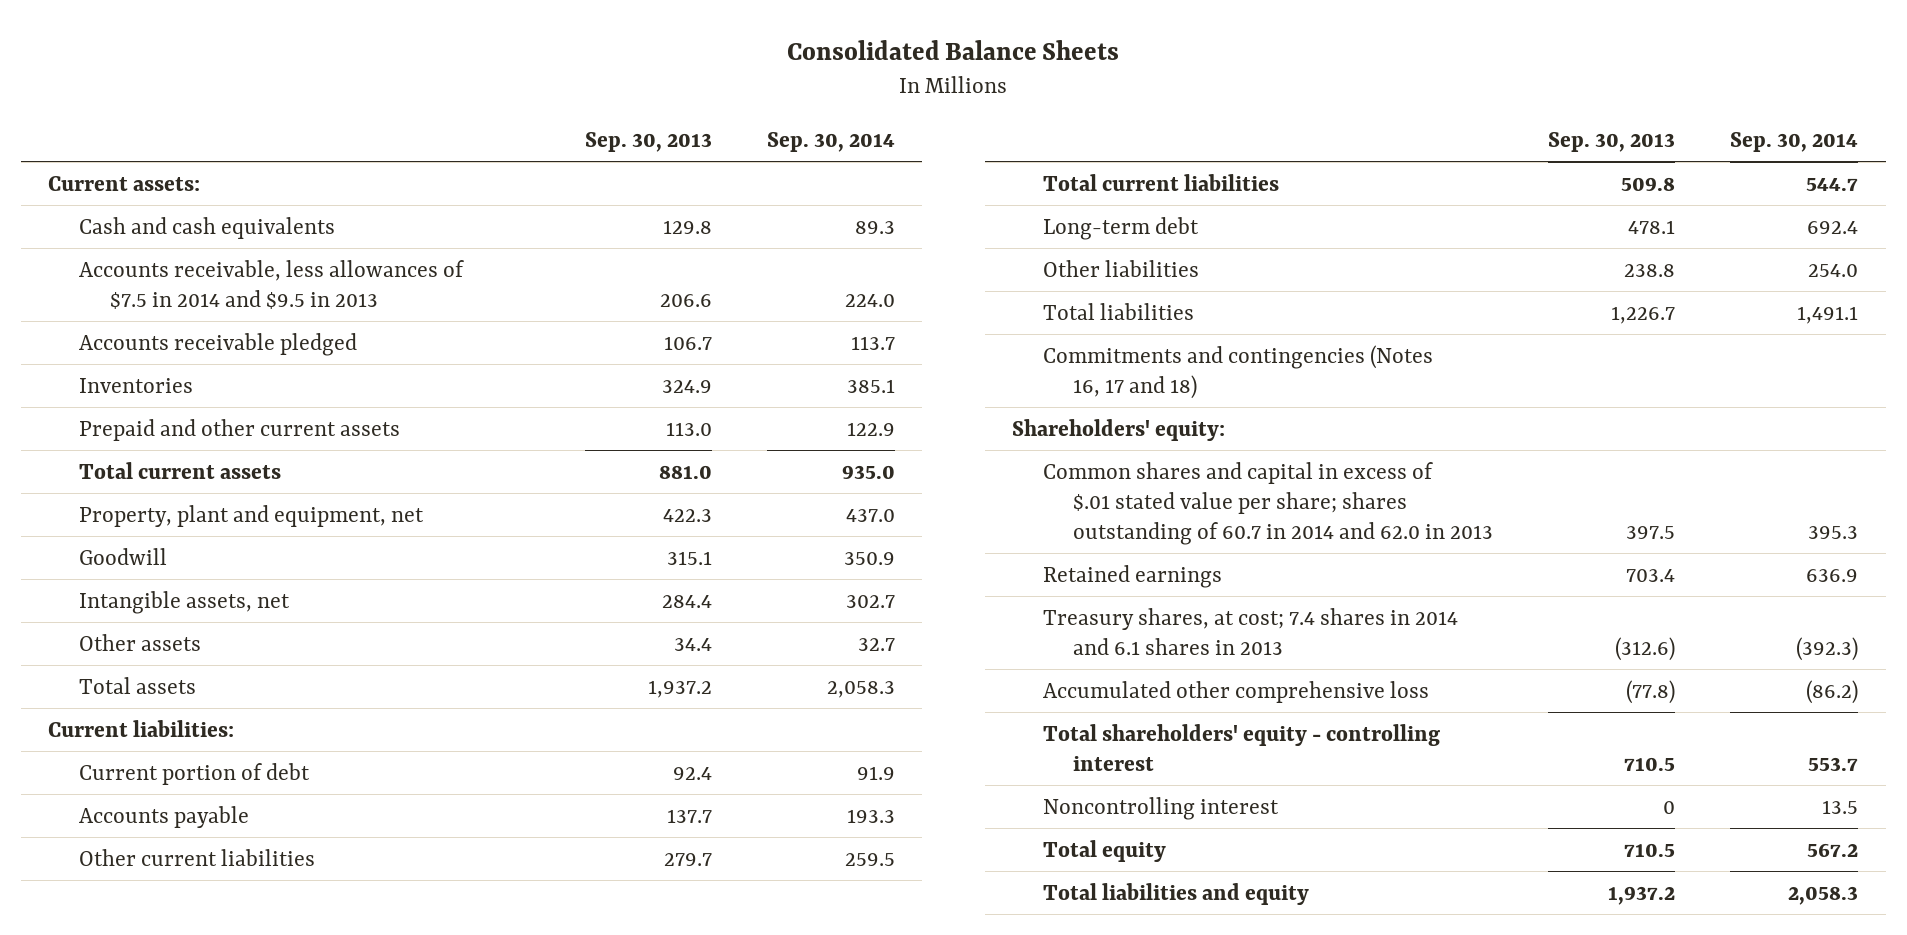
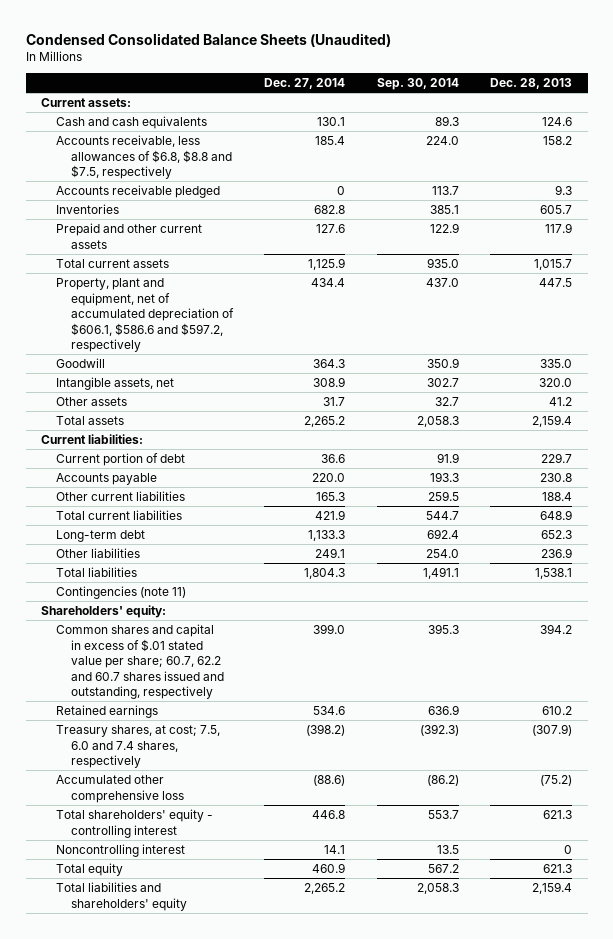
[787,39,1120,60] Consolidated Balance Sheets -> [25,32,391,47] Condensed Consolidated Balance Sheets (Unaudited)
[584,131,712,152] Sep. 30, 2013 -> none
none -> [264,78,346,90] Dec. 27, 2014
none -> [489,78,572,90] Dec. 28, 2013
[79,259,465,309] Accounts receivable, less allowances of $7.5 in 2014 and $9.5 in 2013 -> [55,135,232,180] Accounts receivable, less allowances of $6.8, $8.8 and $7.5, respectively
[79,504,425,527] Property, plant and equipment, net -> [55,278,234,353] Property, plant and equipment, net of accumulated depreciation of $606.1, $586.6 and $597.2, respectively
[1042,344,1433,399] Commitments and contingencies (Notes 16, 17 and 18) -> [55,586,186,600] Contingencies (note 11)
[1042,461,1494,545] Common shares and capital in excess of $.01 stated value per share; shares outstanding of 60.7 in 2014 and 62.0 in 2013 -> [55,624,224,700] Common shares and capital in excess of $.01 stated value per share; 60.7, 62.2 and 60.7 shares issued and outstanding, respectively
[1042,607,1458,655] Treasury shares, at cost; 7.4 shares in 2014 and 6.1 shares in 2013 -> [55,725,220,769] Treasury shares, at cost; 7.5, 6.0 and 7.4 shares, respectively
[1042,882,1309,905] Total liabilities and equity -> [55,882,187,911] Total liabilities and shareholders' equity

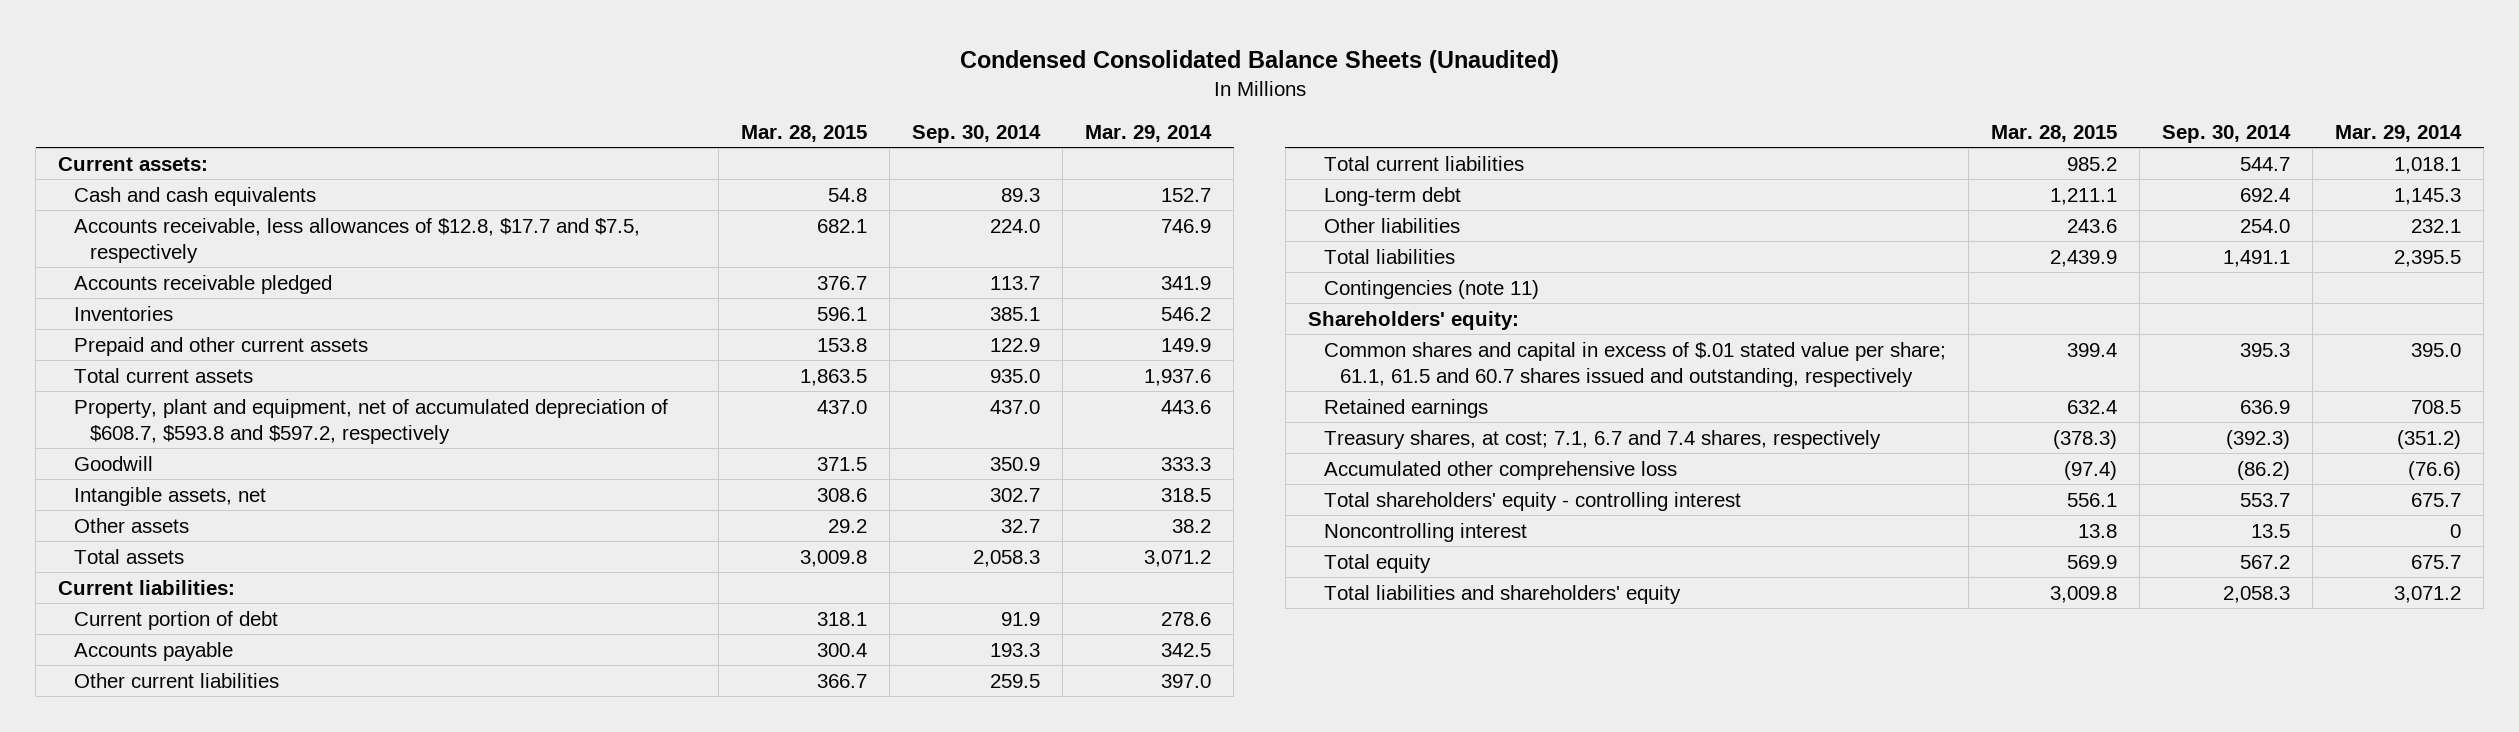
[264,78,346,90] Dec. 27, 2014 -> none
[489,78,572,90] Dec. 28, 2013 -> none
none -> [741,124,868,142] Mar. 28, 2015
none -> [1085,124,1213,142] Mar. 29, 2014
[55,135,232,180] Accounts receivable, less allowances of $6.8, $8.8 and $7.5, respectively -> [74,217,641,263] Accounts receivable, less allowances of $12.8, $17.7 and $7.5, respectively
[55,278,234,353] Property, plant and equipment, net of accumulated depreciation of $606.1, $586.6 and $597.2, respectively -> [74,398,669,444] Property, plant and equipment, net of accumulated depreciation of $608.7, $593.8 and $597.2, respectively
[55,624,224,700] Common shares and capital in excess of $.01 stated value per share; 60.7, 62.2 and 60.7 shares issued and outstanding, respectively -> [1324,341,1947,387] Common shares and capital in excess of $.01 stated value per share; 61.1, 61.5 and 60.7 shares issued and outstanding, respectively
[55,725,220,769] Treasury shares, at cost; 7.5, 6.0 and 7.4 shares, respectively -> [1324,429,1882,449] Treasury shares, at cost; 7.1, 6.7 and 7.4 shares, respectively

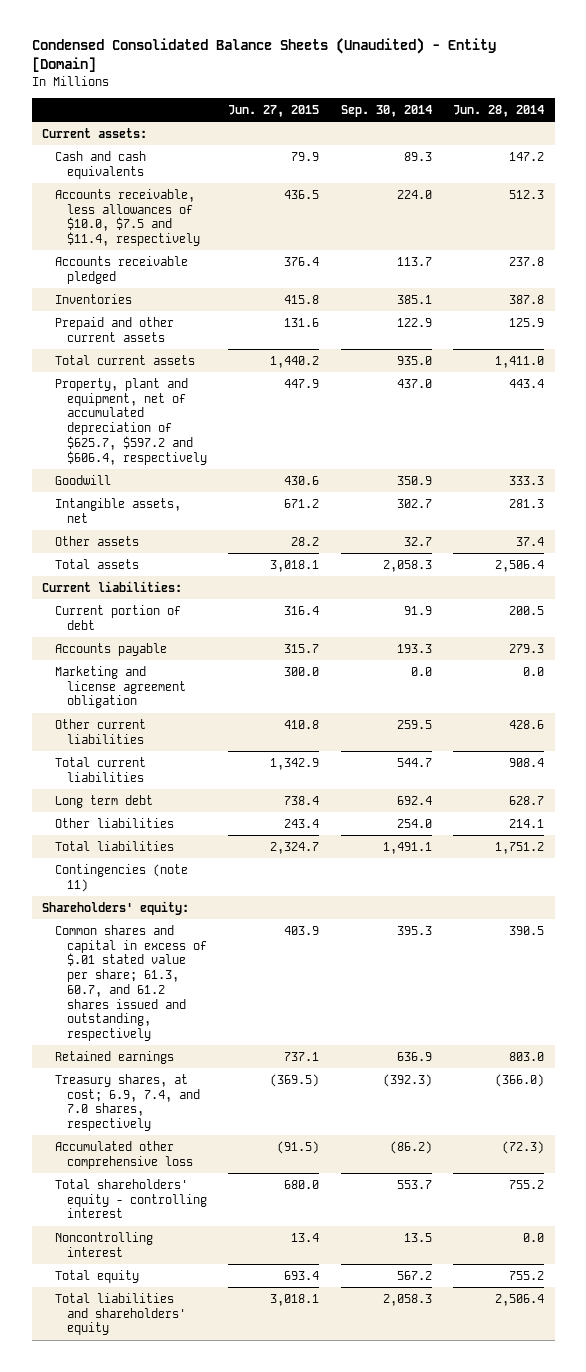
[959,49,1559,73] Condensed Consolidated Balance Sheets (Unaudited) -> [31,38,496,73] Condensed Consolidated Balance Sheets (Unaudited) - Entity [Domain]
[741,124,868,142] Mar. 28, 2015 -> none
[1085,124,1213,142] Mar. 29, 2014 -> none
none -> [228,104,320,117] Jun. 27, 2015
none -> [452,104,544,117] Jun. 28, 2014
[74,217,641,263] Accounts receivable, less allowances of $12.8, $17.7 and $7.5, respectively -> [54,188,200,247] Accounts receivable, less allowances of $10.0, $7.5 and $11.4, respectively
[74,398,669,444] Property, plant and equipment, net of accumulated depreciation of $608.7, $593.8 and $597.2, respectively -> [54,377,207,465] Property, plant and equipment, net of accumulated depreciation of $625.7, $597.2 and $606.4, respectively
none -> [54,665,186,709] Marketing and license agreement obligation
[1324,186,1462,206] Long-term debt -> [54,794,153,808] Long term debt
[1324,341,1947,387] Common shares and capital in excess of $.01 stated value per share; 61.1, 61.5 and 60.7 shares issued and outstanding, respectively -> [54,924,207,1042] Common shares and capital in excess of $.01 stated value per share; 61.3, 60.7, and 61.2 shares issued and outstanding, respectively
[1324,429,1882,449] Treasury shares, at cost; 7.1, 6.7 and 7.4 shares, respectively -> [54,1073,200,1132] Treasury shares, at cost; 6.9, 7.4, and 7.0 shares, respectively

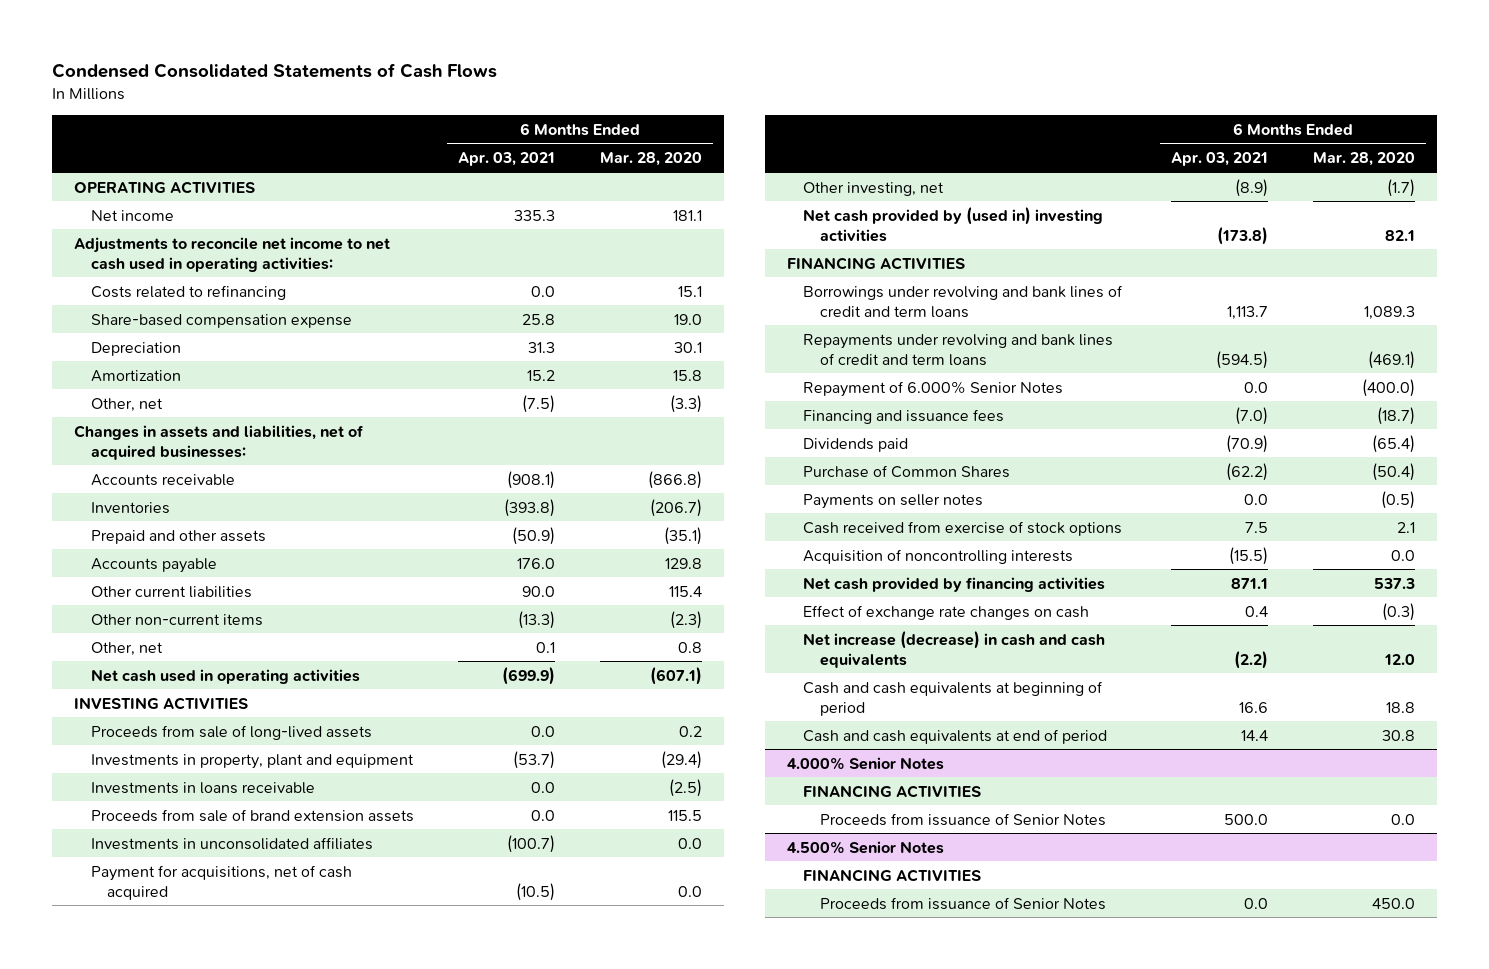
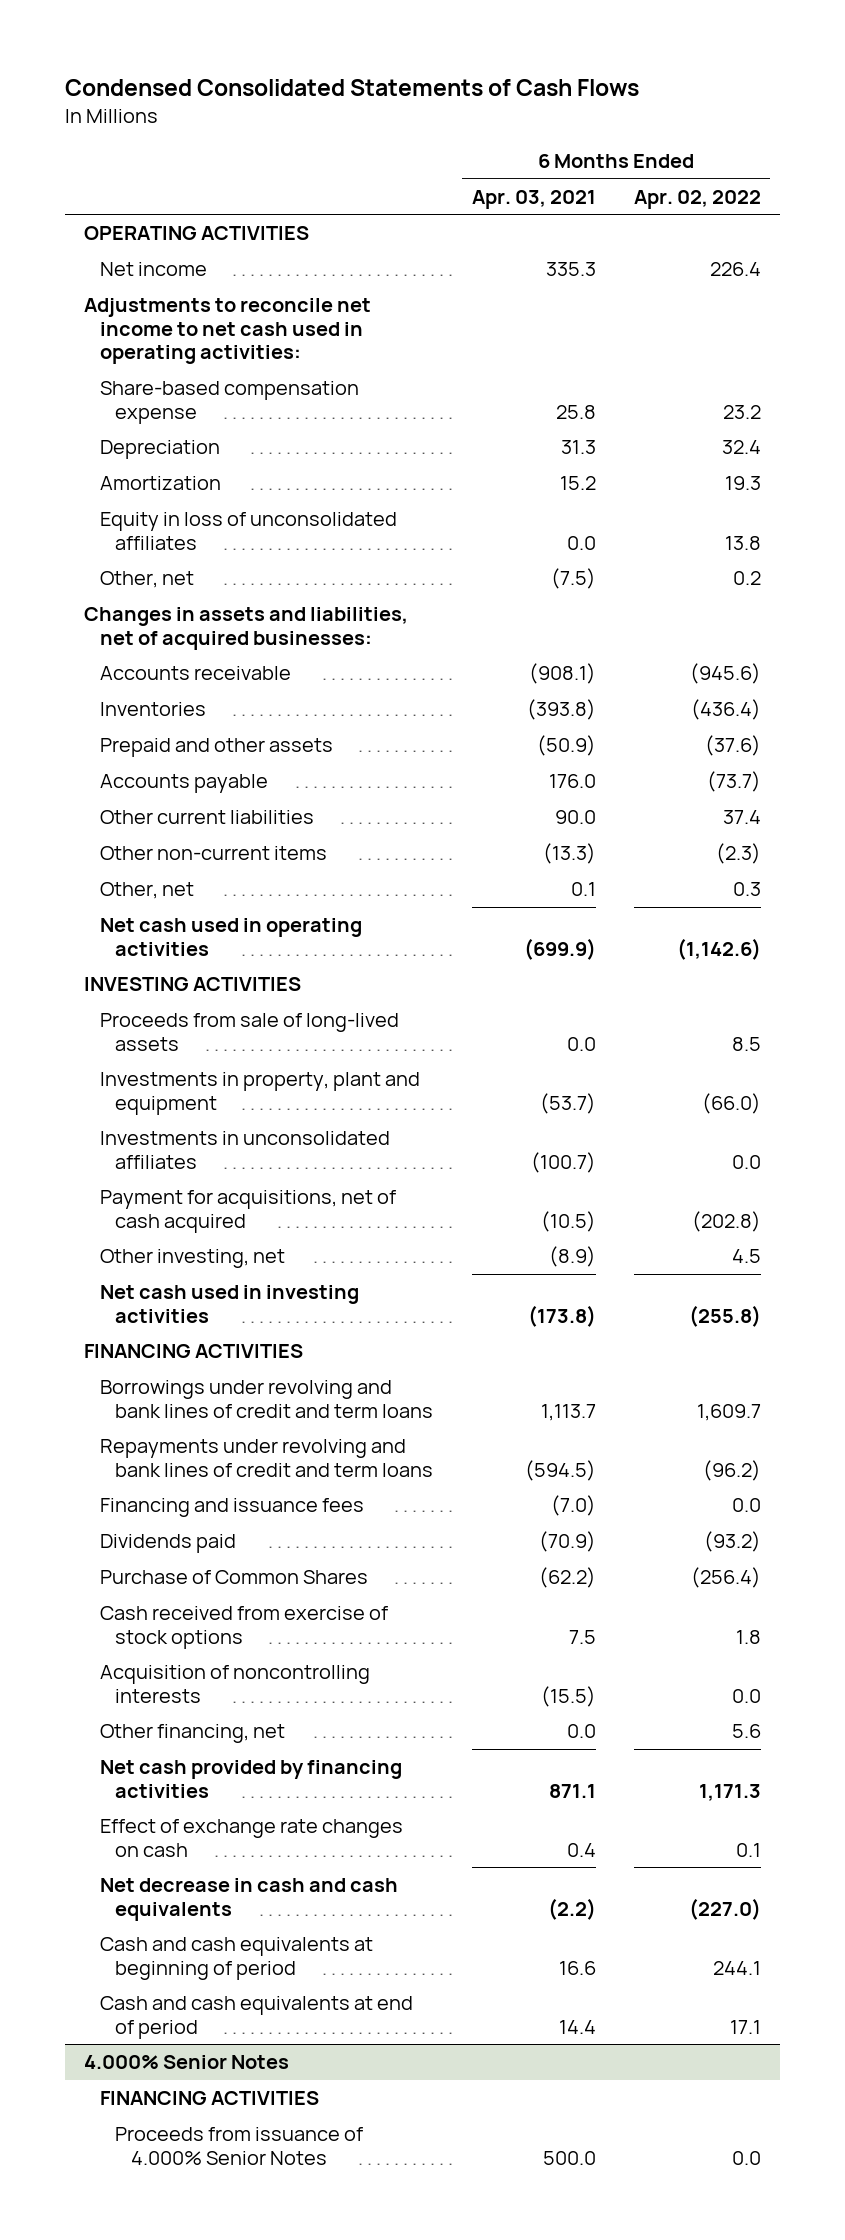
[599,152,702,167] Mar. 28, 2020 -> none
none -> [633,189,761,209] Apr. 02, 2022
[90,284,286,300] Costs related to refinancing -> none
none -> [99,512,397,550] Equity in loss of unconsolidated affiliates
[90,781,315,794] Investments in loans receivable -> none
[90,808,414,822] Proceeds from sale of brand extension assets -> none
[803,206,1104,242] Net cash provided by (used in) investing activities -> [99,1285,359,1323] Net cash used in investing activities
[803,380,1064,397] Repayment of 6.000% Senior Notes -> none
[803,493,984,509] Payments on seller notes -> none
none -> [99,1724,285,1744] Other financing, net
[803,630,1106,668] Net increase (decrease) in cash and cash equivalents -> [99,1878,398,1921] Net decrease in cash and cash equivalents
[786,840,944,854] 4.500% Senior Notes -> none
[803,868,982,882] FINANCING ACTIVITIES -> none
[819,896,1106,910] Proceeds from issuance of Senior Notes -> none
[819,812,1106,826] Proceeds from issuance of Senior Notes -> [115,2127,364,2165] Proceeds from issuance of 4.000% Senior Notes

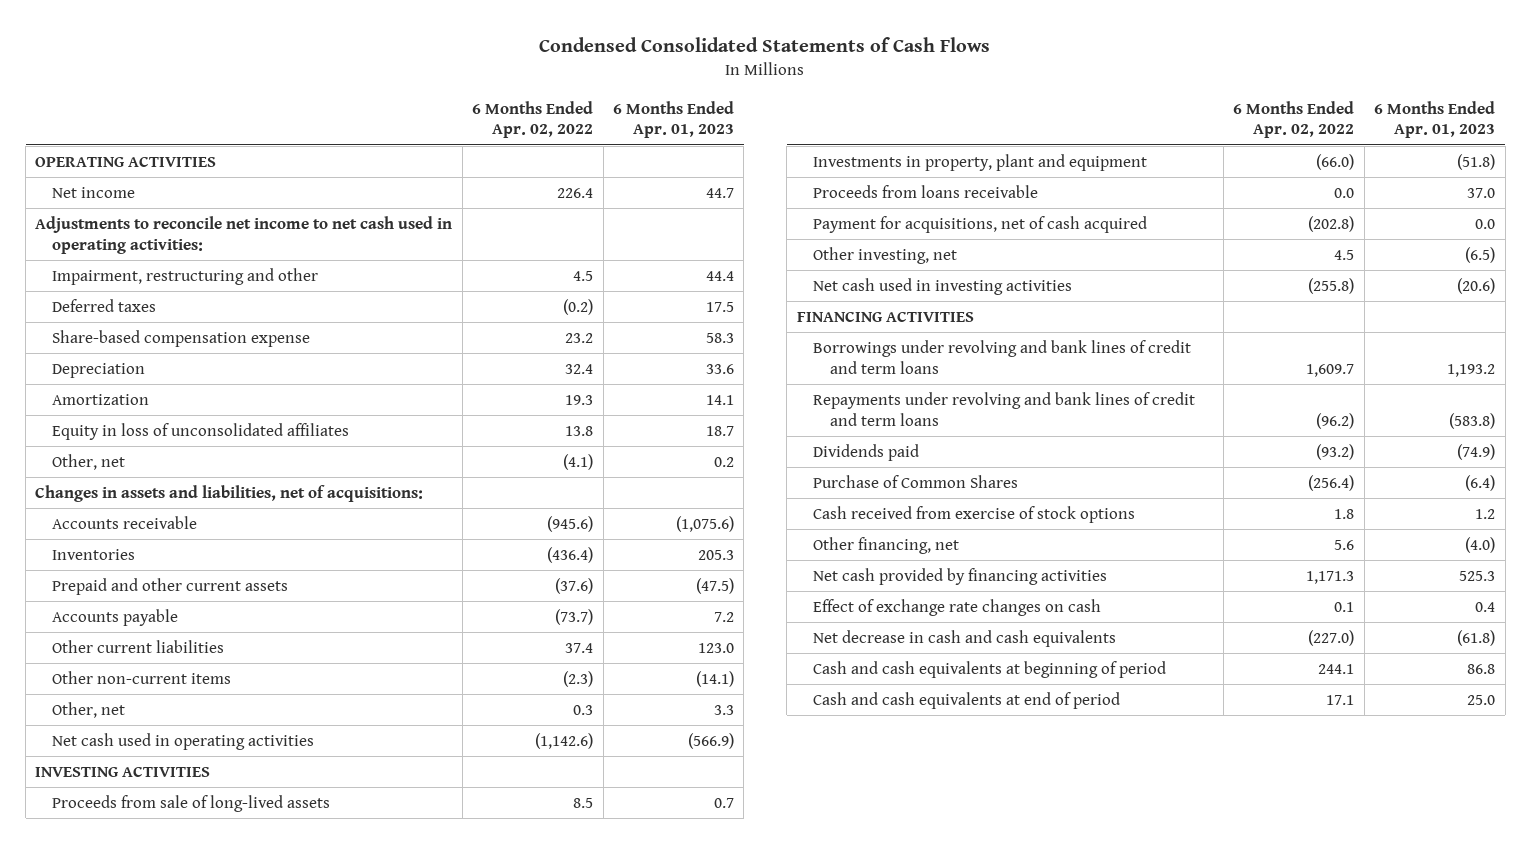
[471,189,596,209] Apr. 03, 2021 -> none
none -> [612,100,734,139] 6 Months Ended Apr. 01, 2023
none -> [51,268,318,286] Impairment, restructuring and other
none -> [51,299,156,313] Deferred taxes
[732,571,761,586] 0.2 -> [563,454,594,471] (4.1)
[83,607,408,650] Changes in assets and liabilities, net of acquired businesses: -> [35,485,424,503] Changes in assets and liabilities, net of acquisitions:
[99,738,333,758] Prepaid and other assets -> [51,578,288,596] Prepaid and other current assets
[99,1131,390,1169] Investments in unconsolidated affiliates -> none
none -> [813,185,1039,199] Proceeds from loans receivable
[99,1498,364,1518] Financing and issuance fees -> none
[99,1665,370,1703] Acquisition of noncontrolling interests -> none
[83,2055,289,2070] 4.000% Senior Notes -> none
[99,2091,319,2106] FINANCING ACTIVITIES -> none
[115,2127,364,2165] Proceeds from issuance of 4.000% Senior Notes -> none

